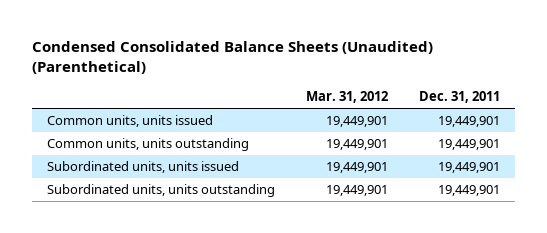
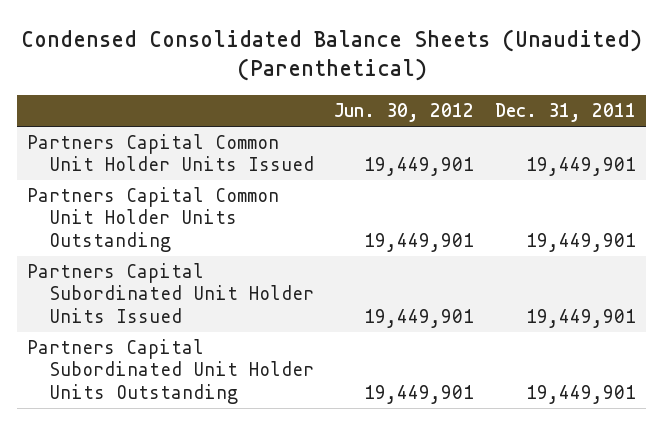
[305,91,388,104] Mar. 31, 2012 -> none
none -> [334,103,475,123] Jun. 30, 2012
[47,115,214,128] Common units, units issued -> [27,134,314,172] Partners Capital Common Unit Holder Units Issued
[47,138,250,152] Common units, units outstanding -> [27,187,280,252] Partners Capital Common Unit Holder Units Outstanding
[47,161,240,174] Subordinated units, units issued -> [27,263,314,323] Partners Capital Subordinated Unit Holder Units Issued
[47,184,276,198] Subordinated units, units outstanding -> [27,339,314,404] Partners Capital Subordinated Unit Holder Units Outstanding

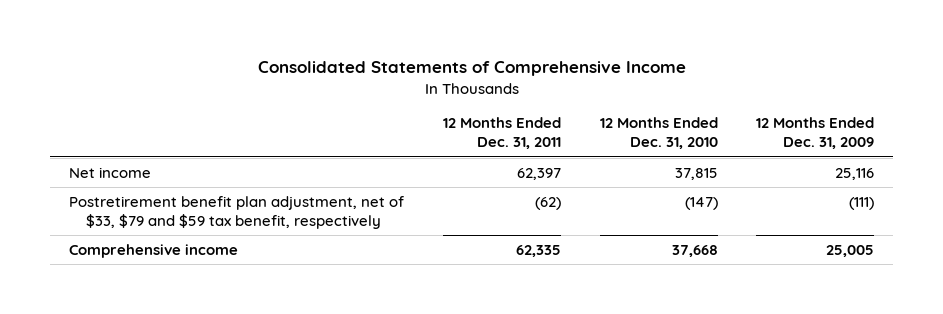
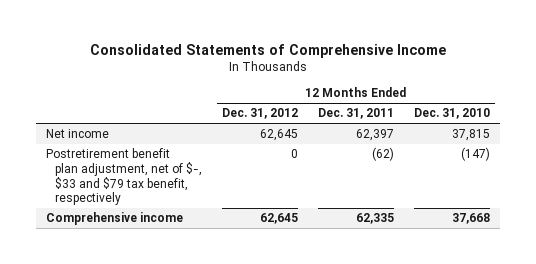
[756,117,875,150] 12 Months Ended Dec. 31, 2009 -> none
none -> [221,108,298,120] Dec. 31, 2012
[69,195,405,229] Postretirement benefit plan adjustment, net of $33, $79 and $59 tax benefit, respectively -> [46,148,202,206] Postretirement benefit plan adjustment, net of $-, $33 and $79 tax benefit, respectively

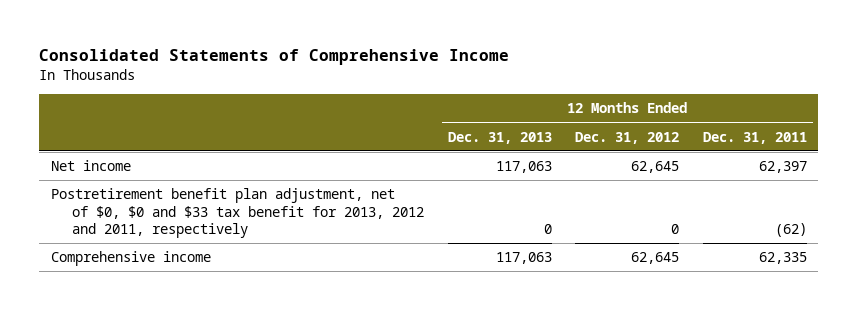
[413,108,490,120] Dec. 31, 2010 -> none
none -> [447,131,552,144] Dec. 31, 2013
[46,148,202,206] Postretirement benefit plan adjustment, net of $-, $33 and $79 tax benefit, respectively -> [51,188,424,239] Postretirement benefit plan adjustment, net of $0, $0 and $33 tax benefit for 2013, 2012 and 2011, respectively

